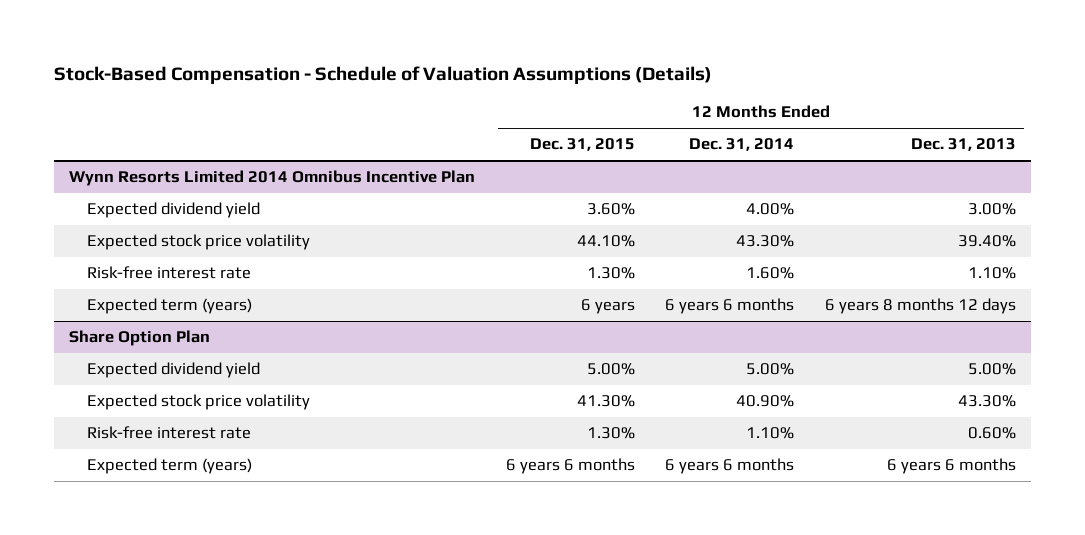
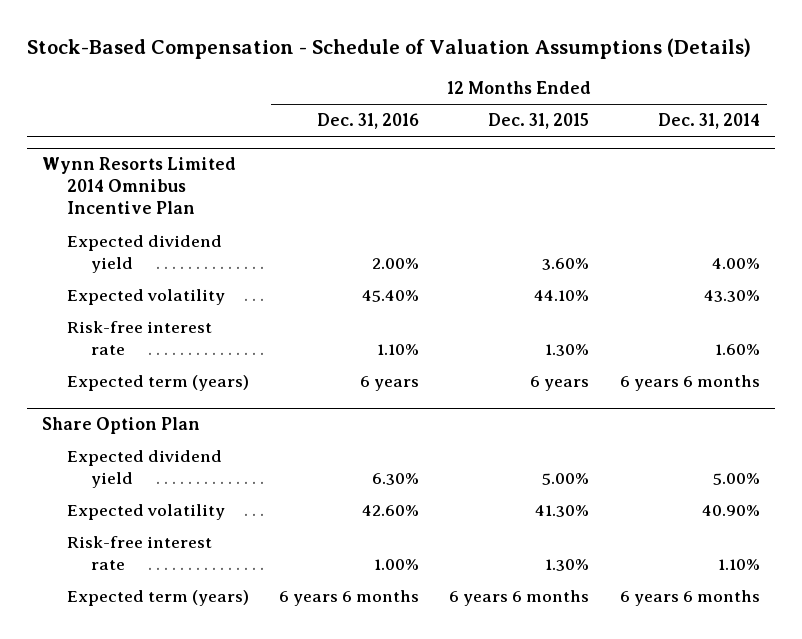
[910,138,1016,152] Dec. 31, 2013 -> none
none -> [317,113,420,130] Dec. 31, 2016
[86,234,310,251] Expected stock price volatility -> [66,289,225,306] Expected volatility
[86,394,310,411] Expected stock price volatility -> [66,504,225,521] Expected volatility

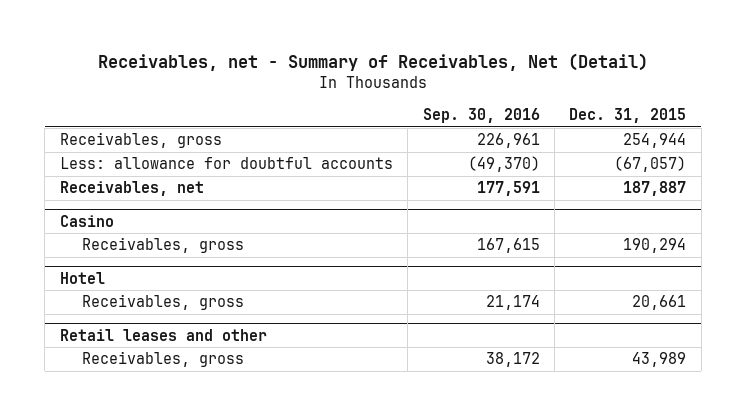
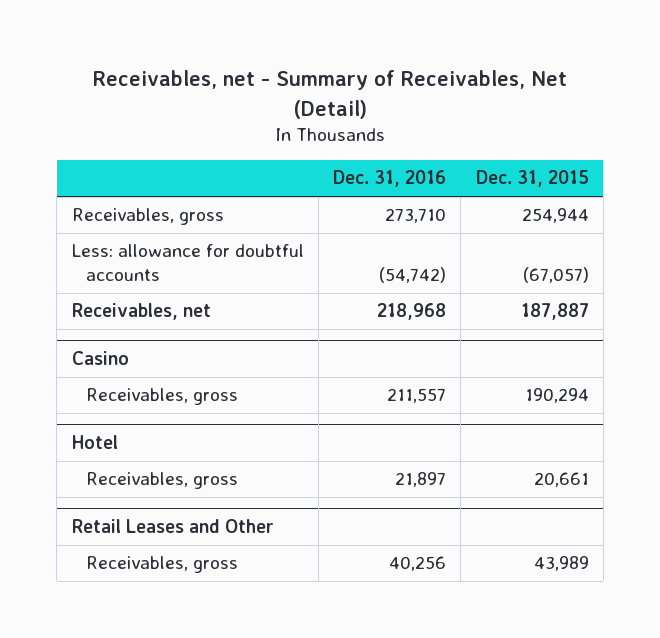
[422,108,540,124] Sep. 30, 2016 -> none
none -> [333,170,447,188] Dec. 31, 2016
[59,328,267,341] Retail leases and other -> [71,519,274,534] Retail Leases and Other

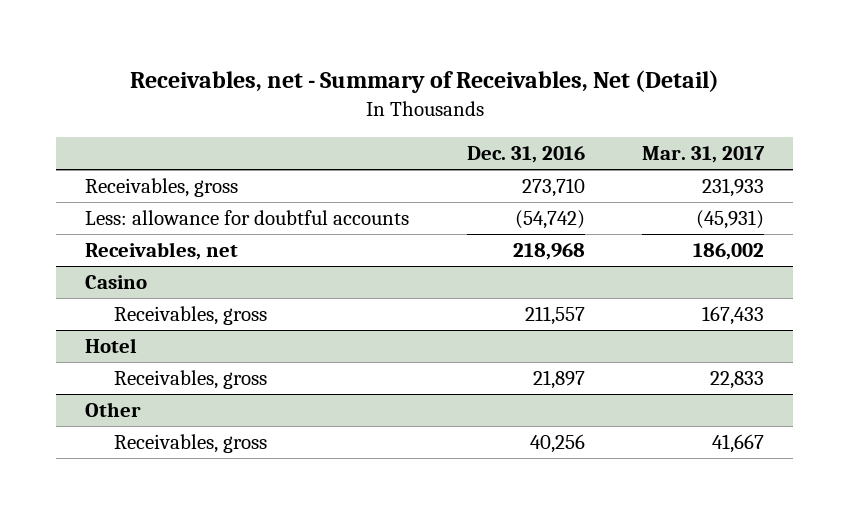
[475,170,589,188] Dec. 31, 2015 -> none
none -> [642,146,766,164] Mar. 31, 2017
[71,519,274,534] Retail Leases and Other -> [84,402,141,418] Other

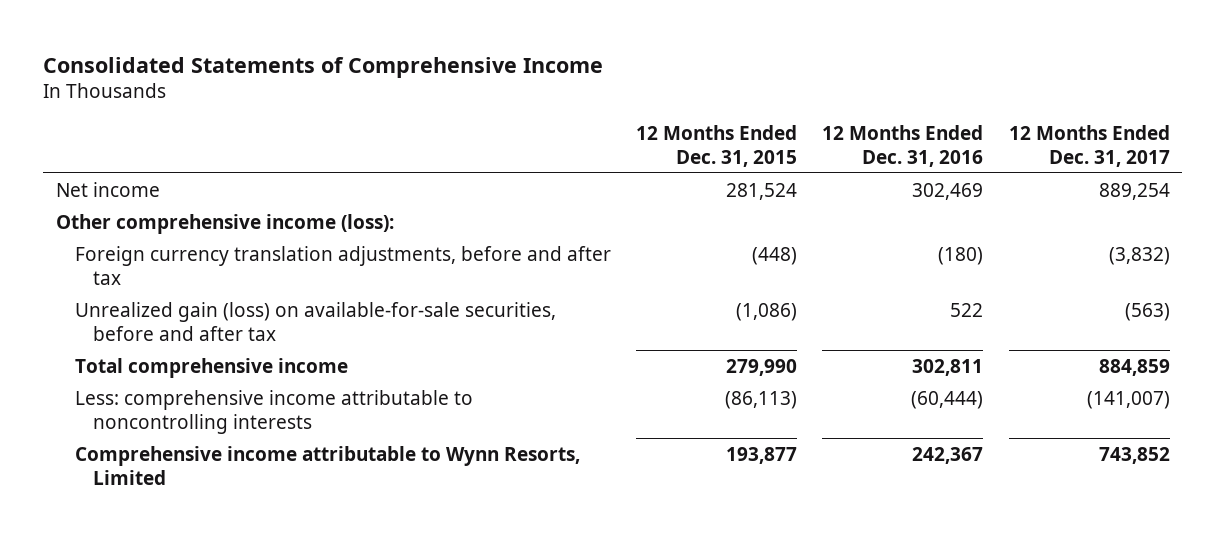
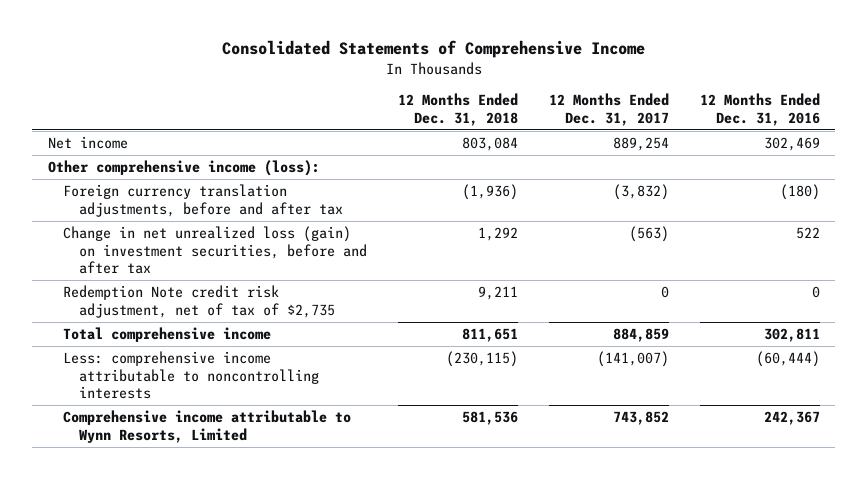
[635,124,797,167] 12 Months Ended Dec. 31, 2015 -> none
none -> [397,93,518,126] 12 Months Ended Dec. 31, 2018
[74,301,556,341] Unrealized gain (loss) on available-for-sale securities, before and after tax -> [63,226,367,275] Change in net unrealized loss (gain) on investment securities, before and after tax
none -> [63,285,335,318] Redemption Note credit risk adjustment, net of tax of $2,735

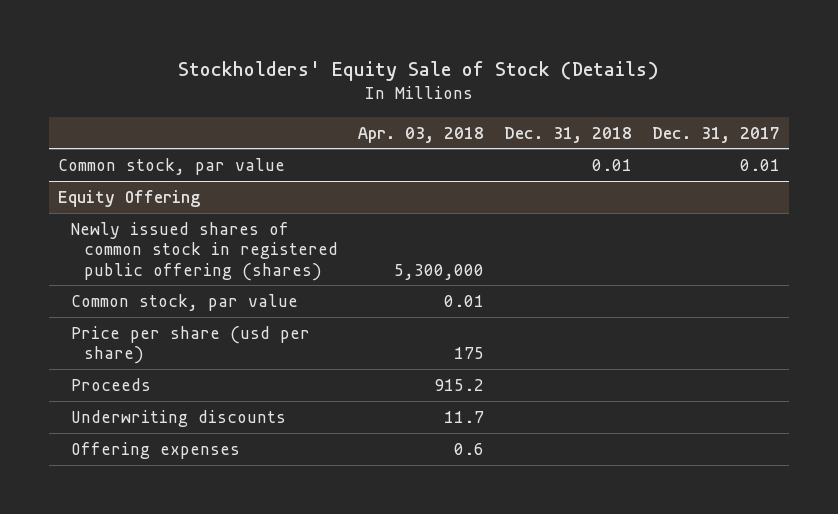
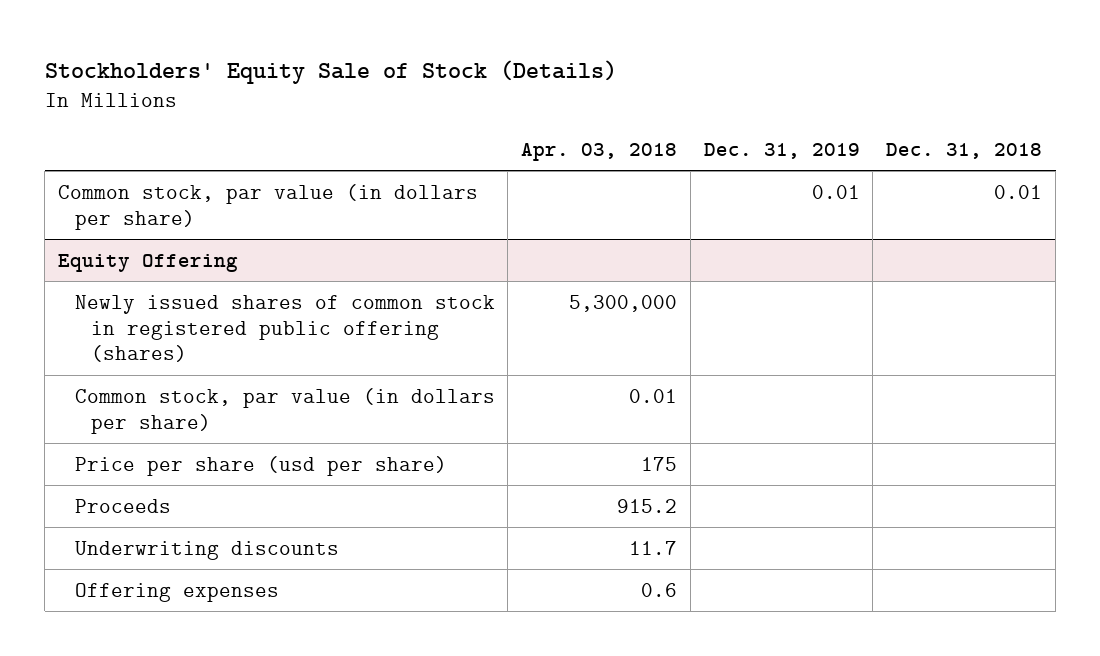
[651,126,780,143] Dec. 31, 2017 -> none
none -> [703,142,860,159] Dec. 31, 2019
[58,157,286,175] Common stock, par value -> [58,183,479,230] Common stock, par value (in dollars per share)
[71,293,299,311] Common stock, par value -> [74,387,495,434] Common stock, par value (in dollars per share)

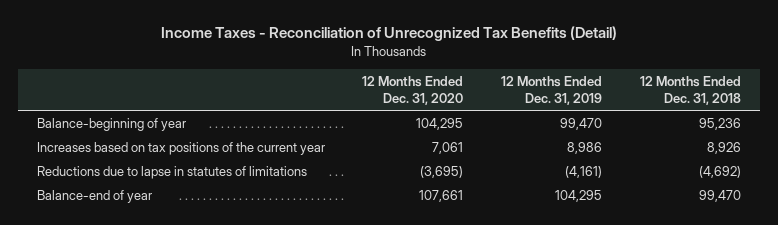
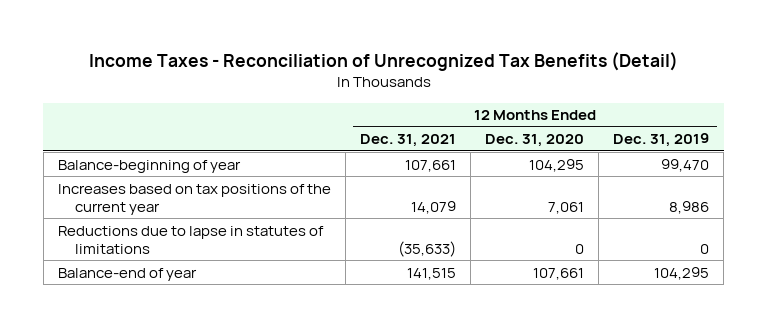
[640,75,742,105] 12 Months Ended Dec. 31, 2018 -> none
none -> [359,134,456,148] Dec. 31, 2021
[420,166,464,179] (3,695) -> [575,244,585,255] 0
[565,166,603,179] (4,161) -> [700,244,710,255] 0

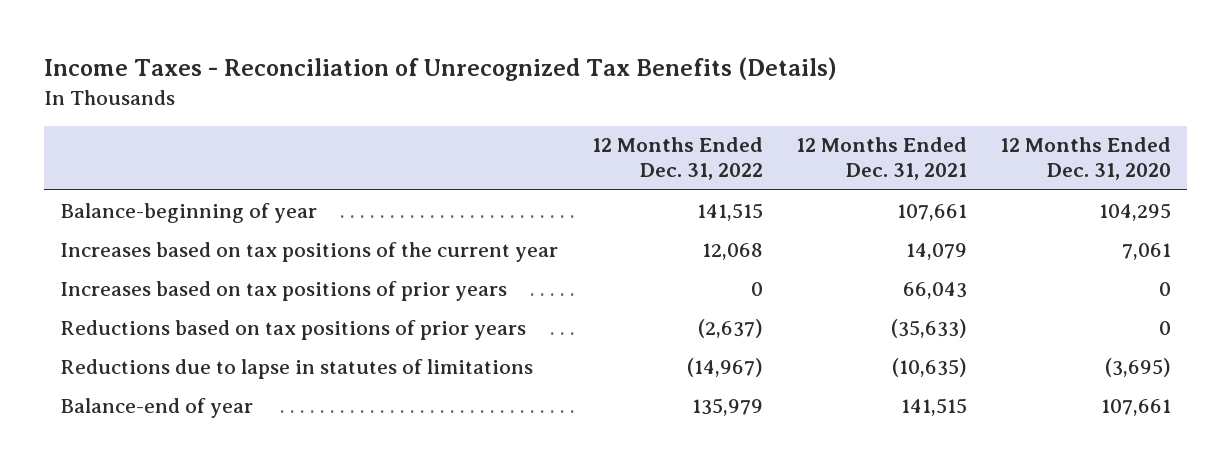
[88,51,678,71] Income Taxes - Reconciliation of Unrecognized Tax Benefits (Detail) -> [43,57,837,82] Income Taxes - Reconciliation of Unrecognized Tax Benefits (Details)
[613,133,710,148] Dec. 31, 2019 -> none
none -> [591,137,763,181] 12 Months Ended Dec. 31, 2022
none -> [60,280,508,301] Increases based on tax positions of prior years
none -> [60,319,527,340] Reductions based on tax positions of prior years
[397,241,456,258] (35,633) -> [891,357,967,377] (10,635)
[575,244,585,255] 0 -> [1104,357,1171,377] (3,695)

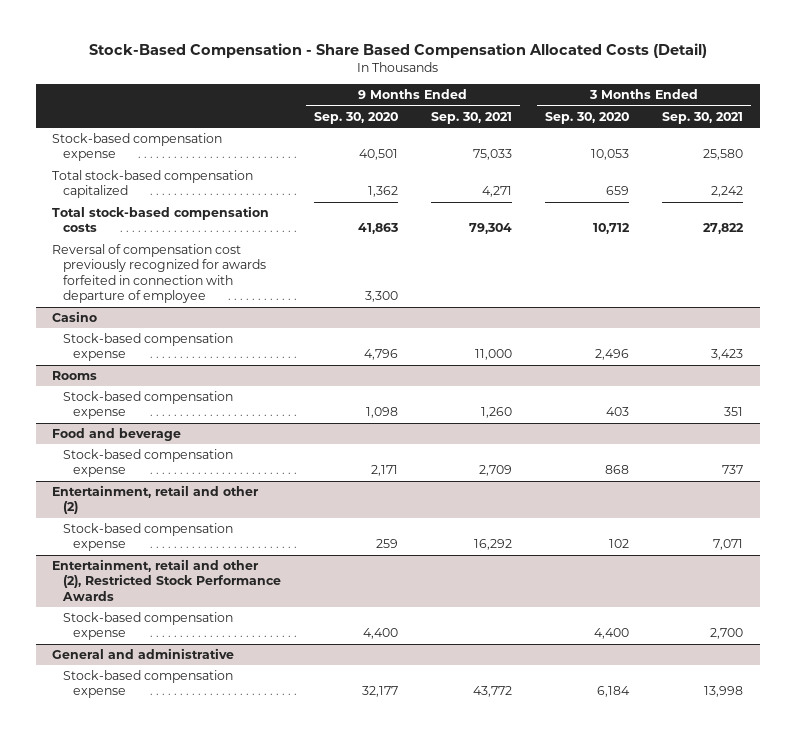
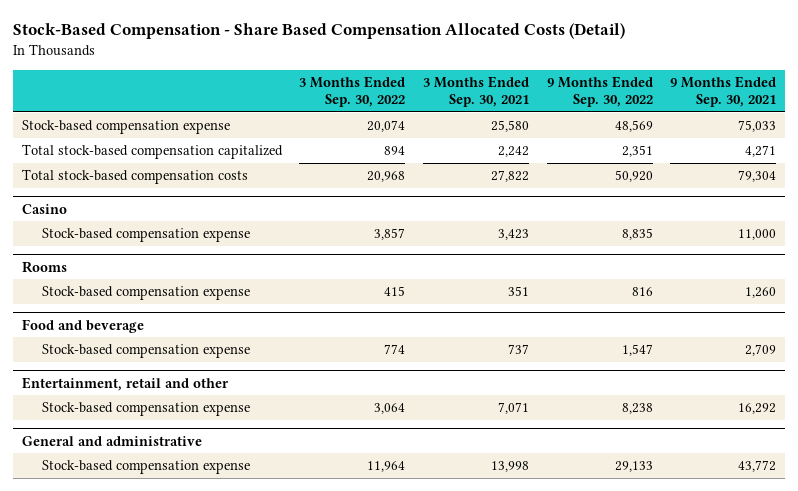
[313,111,398,124] Sep. 30, 2020 -> none
[544,111,629,124] Sep. 30, 2020 -> none
none -> [299,76,406,107] 3 Months Ended Sep. 30, 2022
none -> [546,76,653,107] 9 Months Ended Sep. 30, 2022
[52,244,266,304] Reversal of compensation cost previously recognized for awards forfeited in connection with departure of employee -> none
[52,485,260,515] Entertainment, retail and other (2) -> [21,376,229,391] Entertainment, retail and other
[52,559,281,601] Entertainment, retail and other (2), Restricted Stock Performance Awards -> none
[62,612,233,641] Stock-based compensation expense -> none

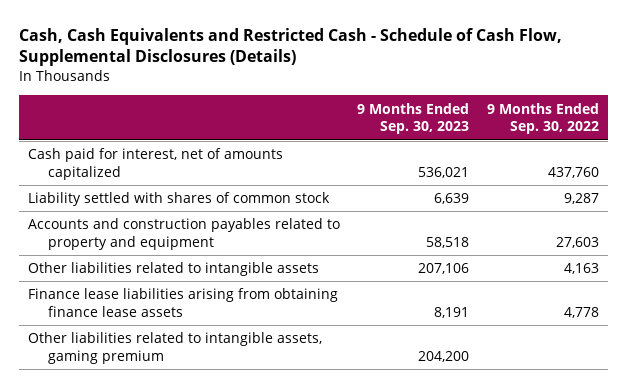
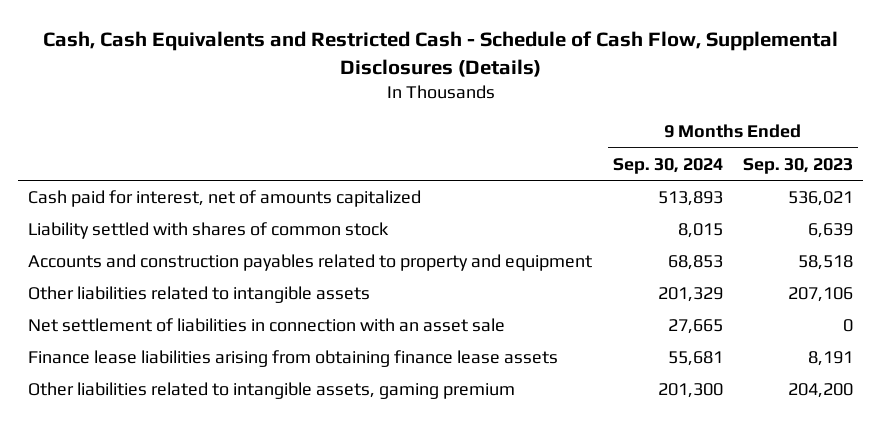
[487,102,600,135] 9 Months Ended Sep. 30, 2022 -> none
none -> [612,157,723,174] Sep. 30, 2024
none -> [28,317,506,332] Net settlement of liabilities in connection with an asset sale

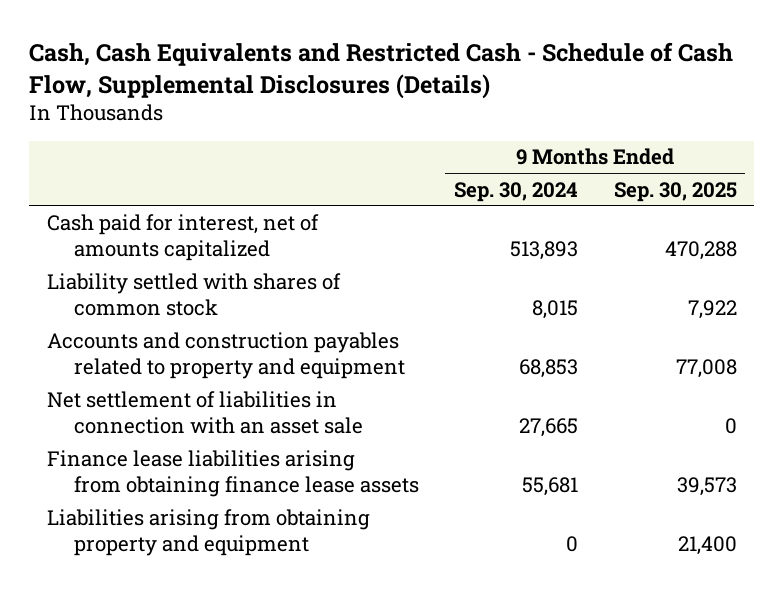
[742,157,853,174] Sep. 30, 2023 -> none
none -> [613,181,737,202] Sep. 30, 2025
[28,285,371,303] Other liabilities related to intangible assets -> none
[28,381,516,399] Other liabilities related to intangible assets, gaming premium -> none
none -> [46,508,370,556] Liabilities arising from obtaining property and equipment

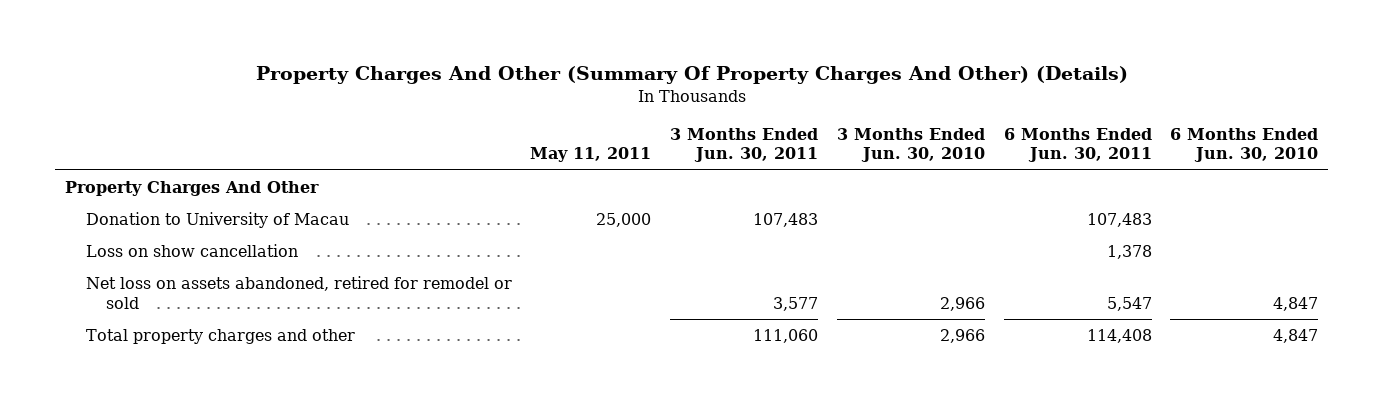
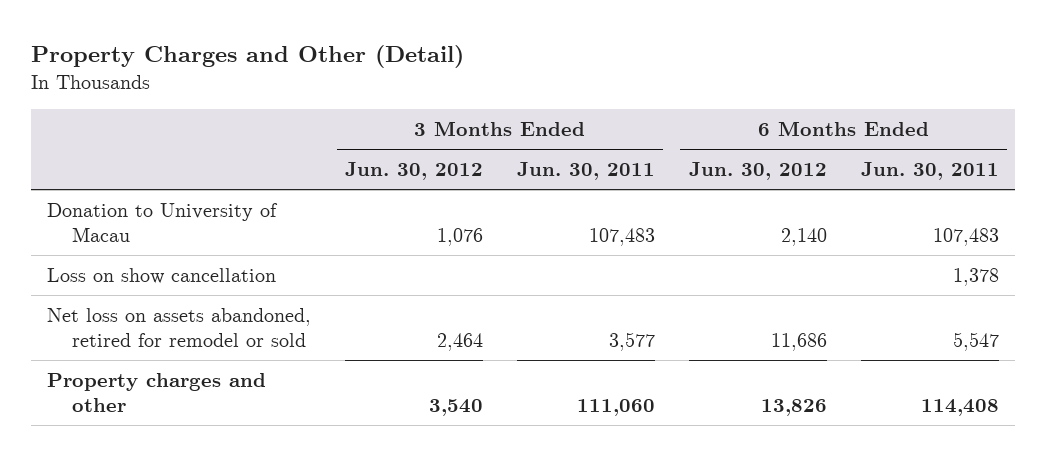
[255,66,1128,85] Property Charges And Other (Summary Of Property Charges And Other) (Details) -> [30,44,464,68] Property Charges and Other (Detail)
[530,147,652,163] May 11, 2011 -> none
[836,127,985,163] 3 Months Ended Jun. 30, 2010 -> none
[1170,127,1319,163] 6 Months Ended Jun. 30, 2010 -> none
none -> [345,162,484,181] Jun. 30, 2012
none -> [688,162,827,181] Jun. 30, 2012
[64,180,319,196] Property Charges And Other -> none
[85,328,355,344] Total property charges and other -> [47,372,267,412] Property charges and other

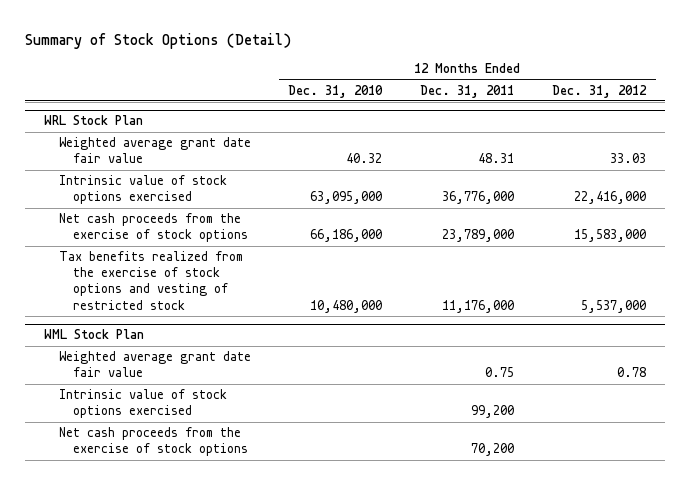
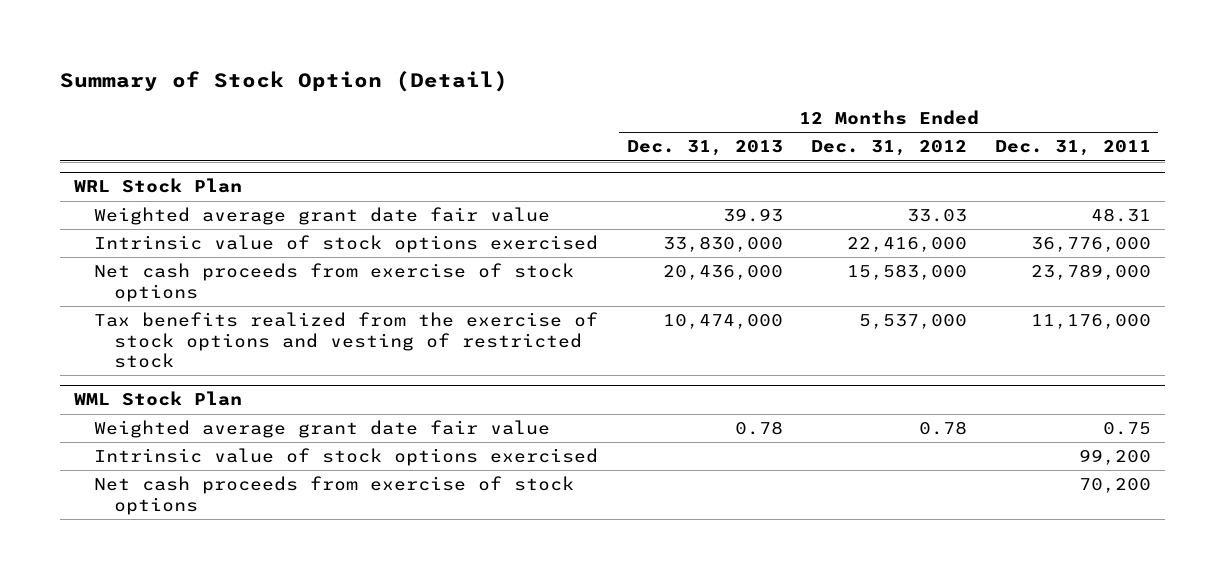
[25,32,292,49] Summary of Stock Options (Detail) -> [59,70,508,92] Summary of Stock Option (Detail)
[288,84,384,98] Dec. 31, 2010 -> none
none -> [626,140,783,157] Dec. 31, 2013
[58,213,249,243] Net cash proceeds from the exercise of stock options -> [94,263,575,302] Net cash proceeds from exercise of stock options
[58,427,249,457] Net cash proceeds from the exercise of stock options -> [94,476,575,515] Net cash proceeds from exercise of stock options

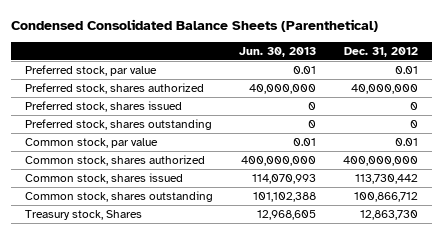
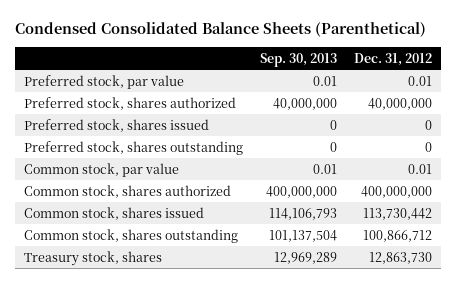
[239,46,317,57] Jun. 30, 2013 -> none
none -> [259,52,337,67] Sep. 30, 2013
[24,210,142,221] Treasury stock, Shares -> [23,250,162,266] Treasury stock, shares

